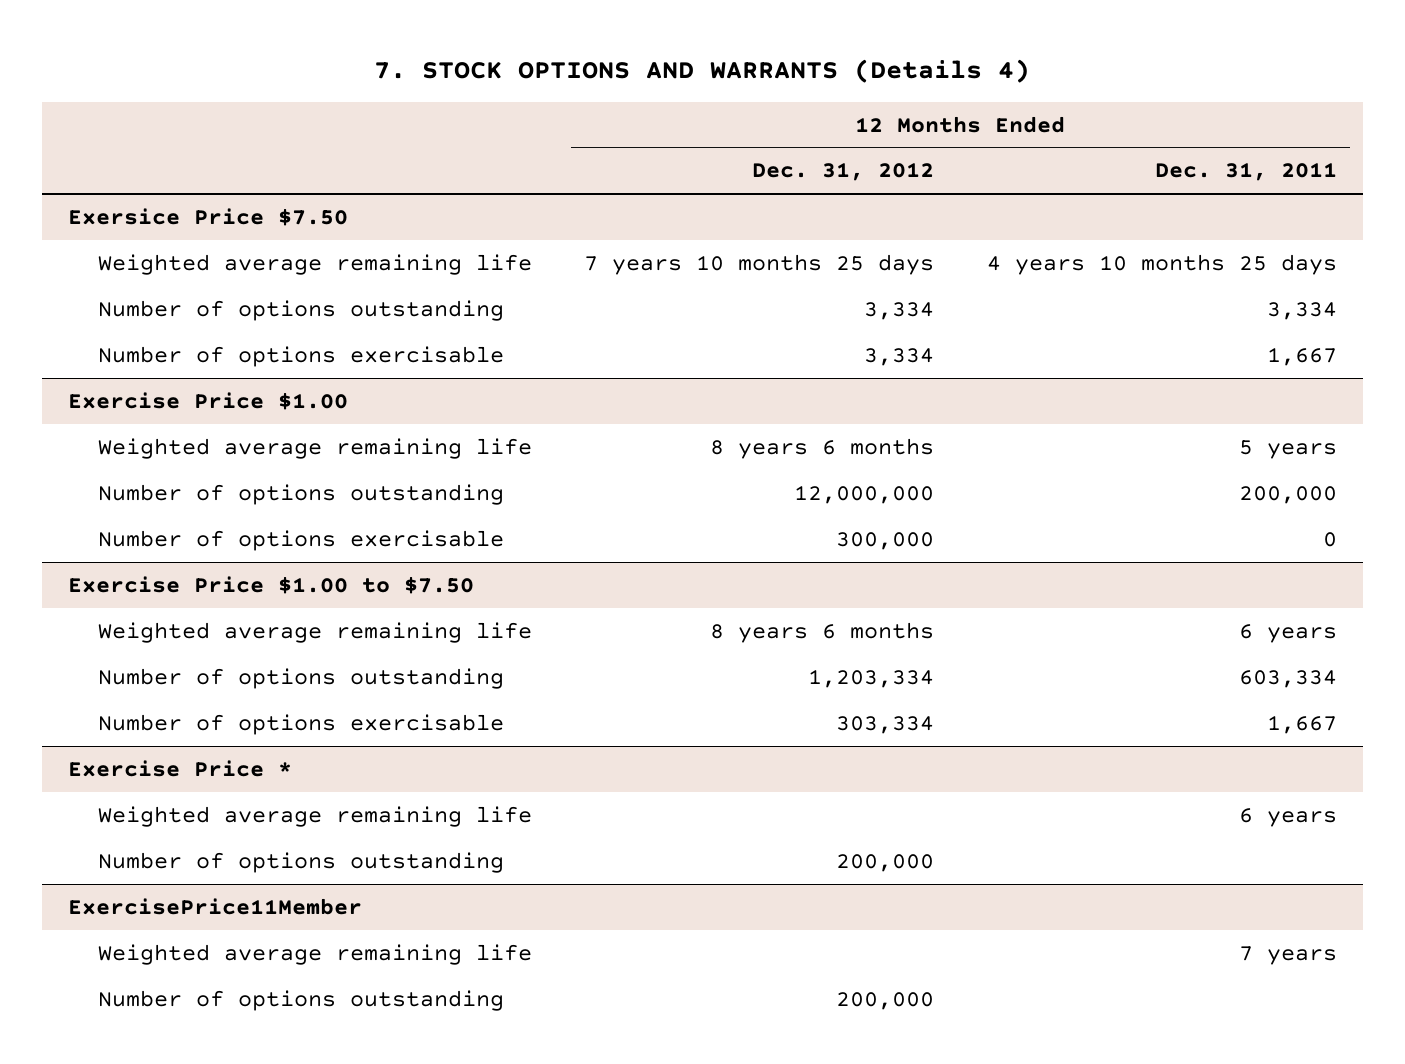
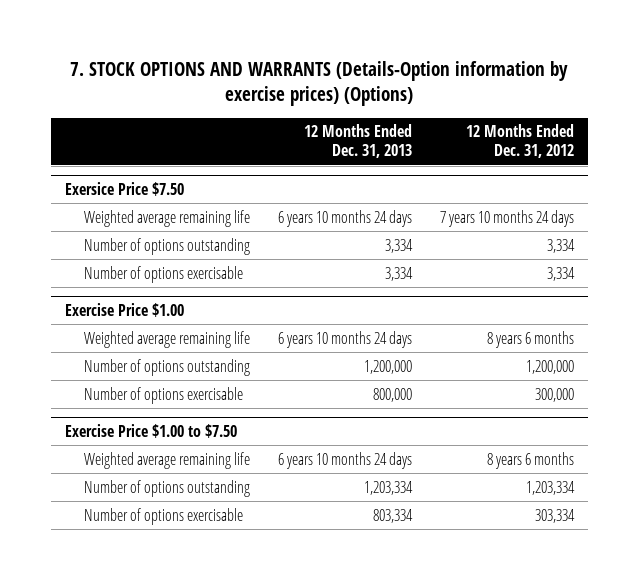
[374,59,1031,84] 7. STOCK OPTIONS AND WARRANTS (Details 4) -> [70,61,569,107] 7. STOCK OPTIONS AND WARRANTS (Details-Option information by exercise prices) (Options)
[1154,162,1337,182] Dec. 31, 2011 -> none
none -> [303,124,412,159] 12 Months Ended Dec. 31, 2013
[584,253,935,275] 7 years 10 months 25 days -> [439,209,574,227] 7 years 10 months 24 days
[794,484,935,504] 12,000,000 -> [525,359,574,374] 1,200,000
[67,759,292,777] Exercise Price * -> none
[97,805,532,827] Weighted average remaining life -> none
[97,851,504,873] Number of options outstanding -> none
[67,897,362,915] ExercisePrice11Member -> none
[97,943,532,965] Weighted average remaining life -> none
[97,989,504,1011] Number of options outstanding -> none

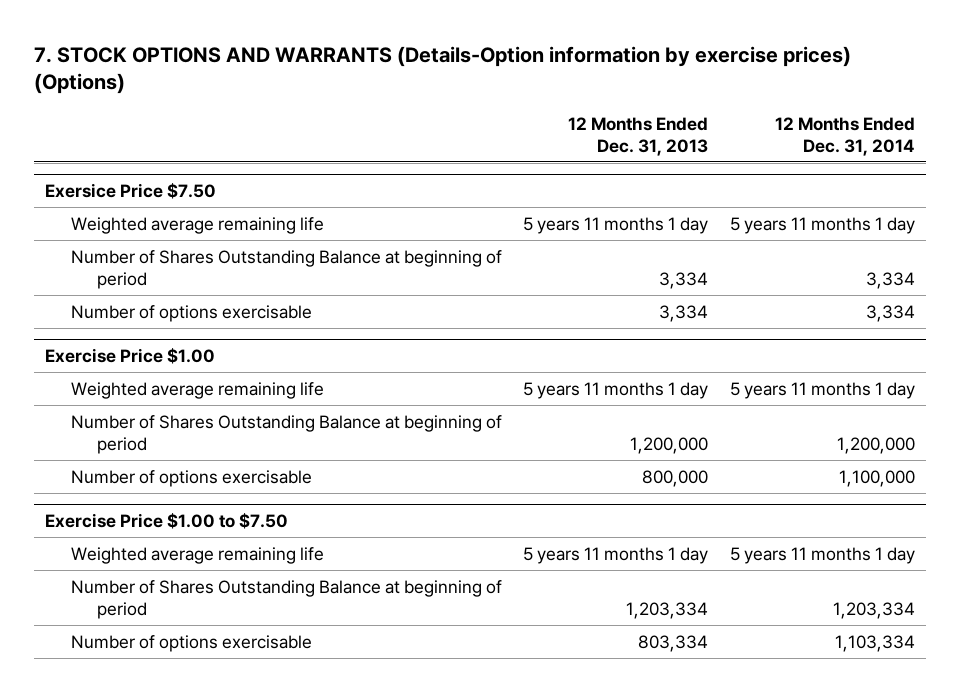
[465,124,574,159] 12 Months Ended Dec. 31, 2012 -> none
none -> [775,116,916,156] 12 Months Ended Dec. 31, 2014
[277,209,412,227] 6 years 10 months 24 days -> [523,216,709,234] 5 years 11 months 1 day
[83,237,250,255] Number of options outstanding -> [70,249,502,289] Number of Shares Outstanding Balance at beginning of period
[277,330,412,348] 6 years 10 months 24 days -> [523,381,709,399] 5 years 11 months 1 day
[83,358,250,376] Number of options outstanding -> [70,414,502,454] Number of Shares Outstanding Balance at beginning of period
[277,451,412,469] 6 years 10 months 24 days -> [523,546,709,564] 5 years 11 months 1 day
[83,479,250,497] Number of options outstanding -> [70,579,502,619] Number of Shares Outstanding Balance at beginning of period

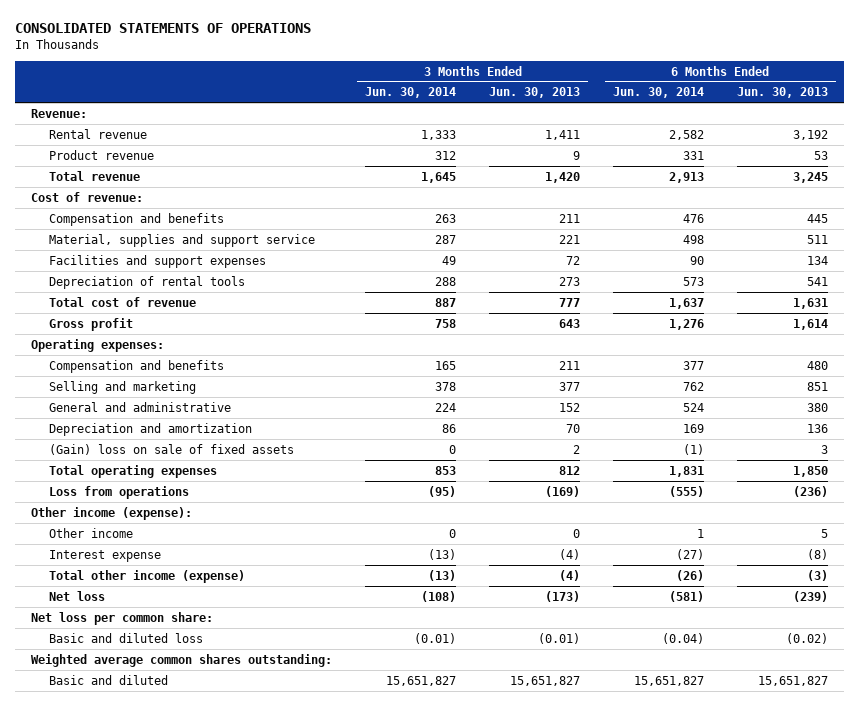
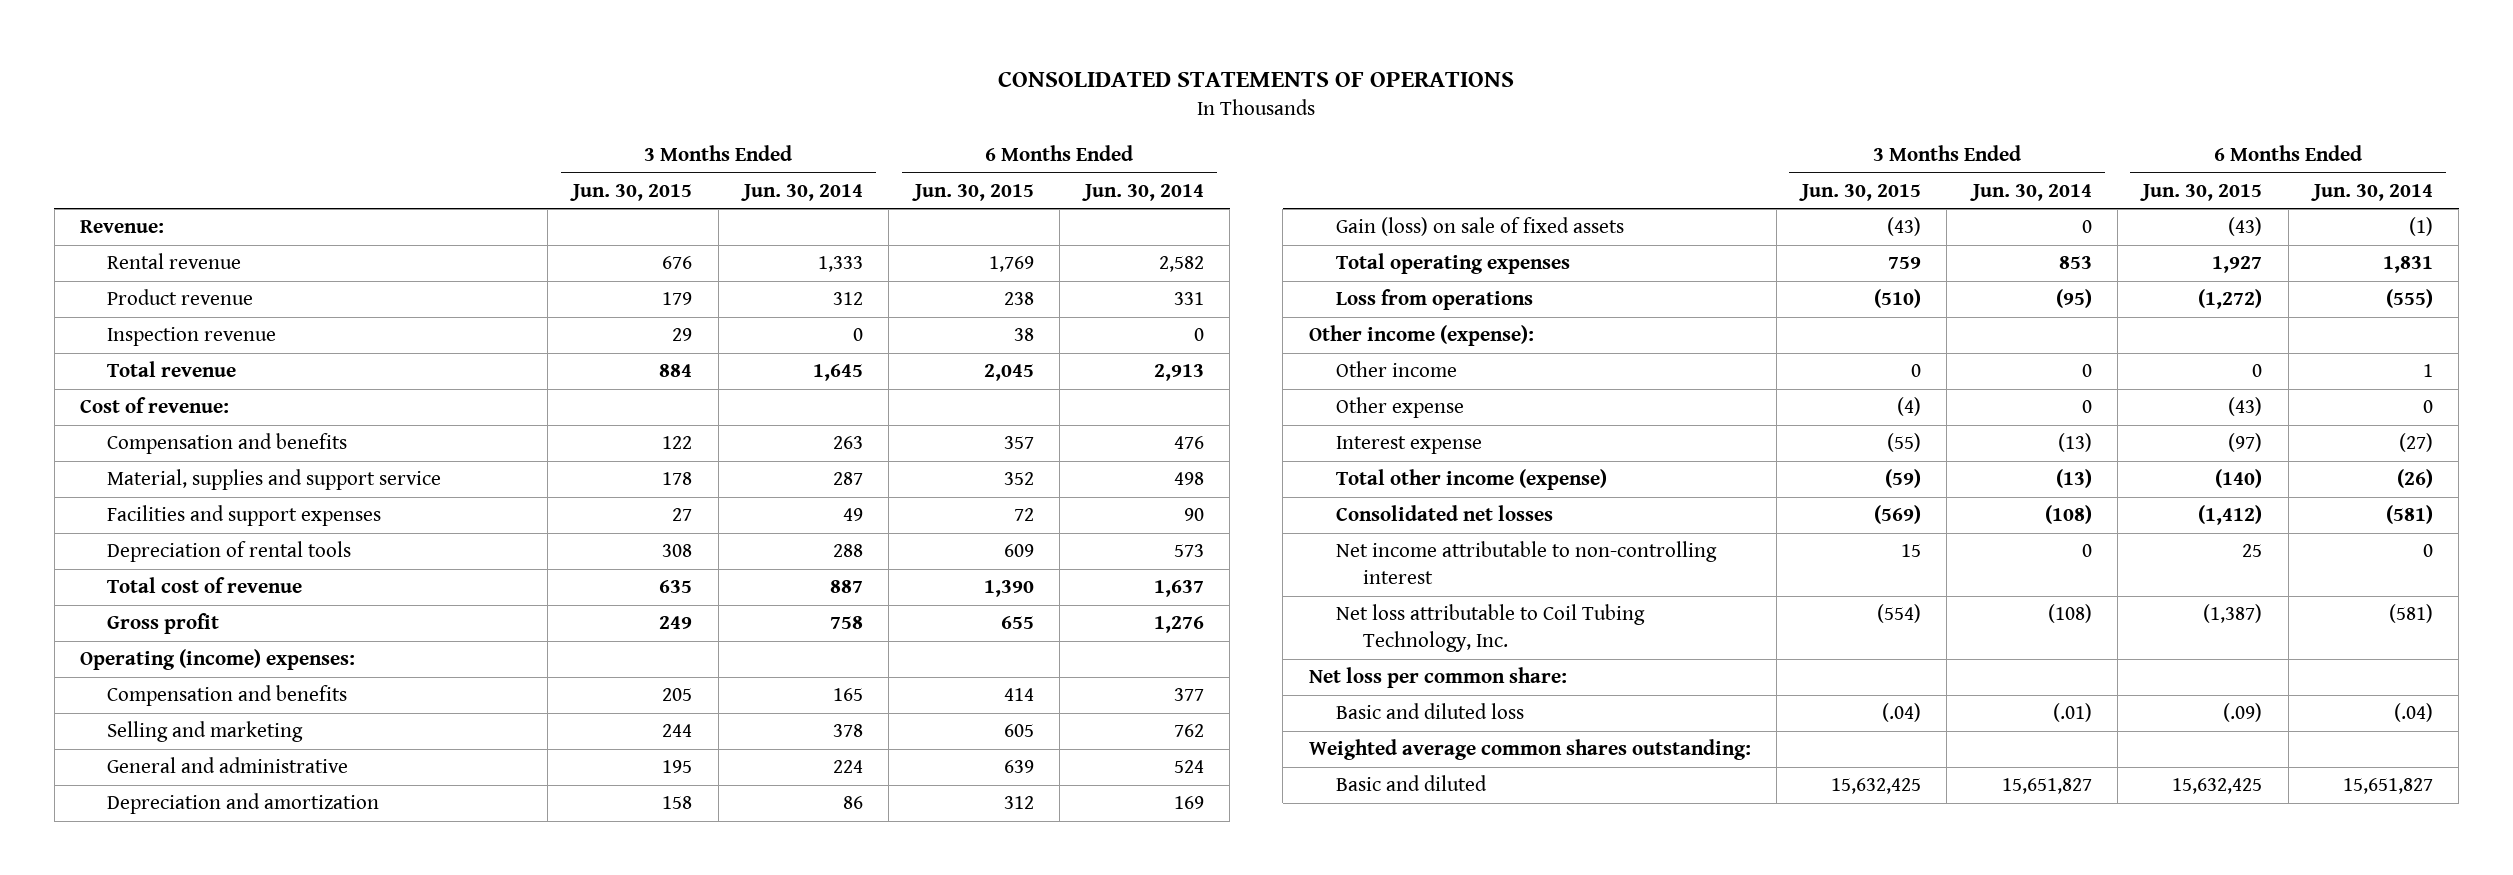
[489,87,581,99] Jun. 30, 2013 -> none
[736,87,828,99] Jun. 30, 2013 -> none
none -> [570,183,693,201] Jun. 30, 2015
none -> [911,183,1034,201] Jun. 30, 2015
none -> [107,327,277,347] Inspection revenue
[31,338,165,352] Operating expenses: -> [79,649,355,671] Operating (income) expenses:
[48,443,294,455] (Gain) loss on sale of fixed assets -> [1335,217,1624,237] Gain (loss) on sale of fixed assets
none -> [1335,397,1464,419] Other expense
[48,590,105,601] Net loss -> [1335,505,1553,522] Consolidated net losses
none -> [1335,541,1717,585] Net income attributable to non-controlling interest
none -> [1335,604,1645,653] Net loss attributable to Coil Tubing Technology, Inc.
[414,632,457,644] (0.01) -> [2052,703,2092,723] (.01)
[661,632,704,644] (0.04) -> [2393,703,2433,723] (.04)

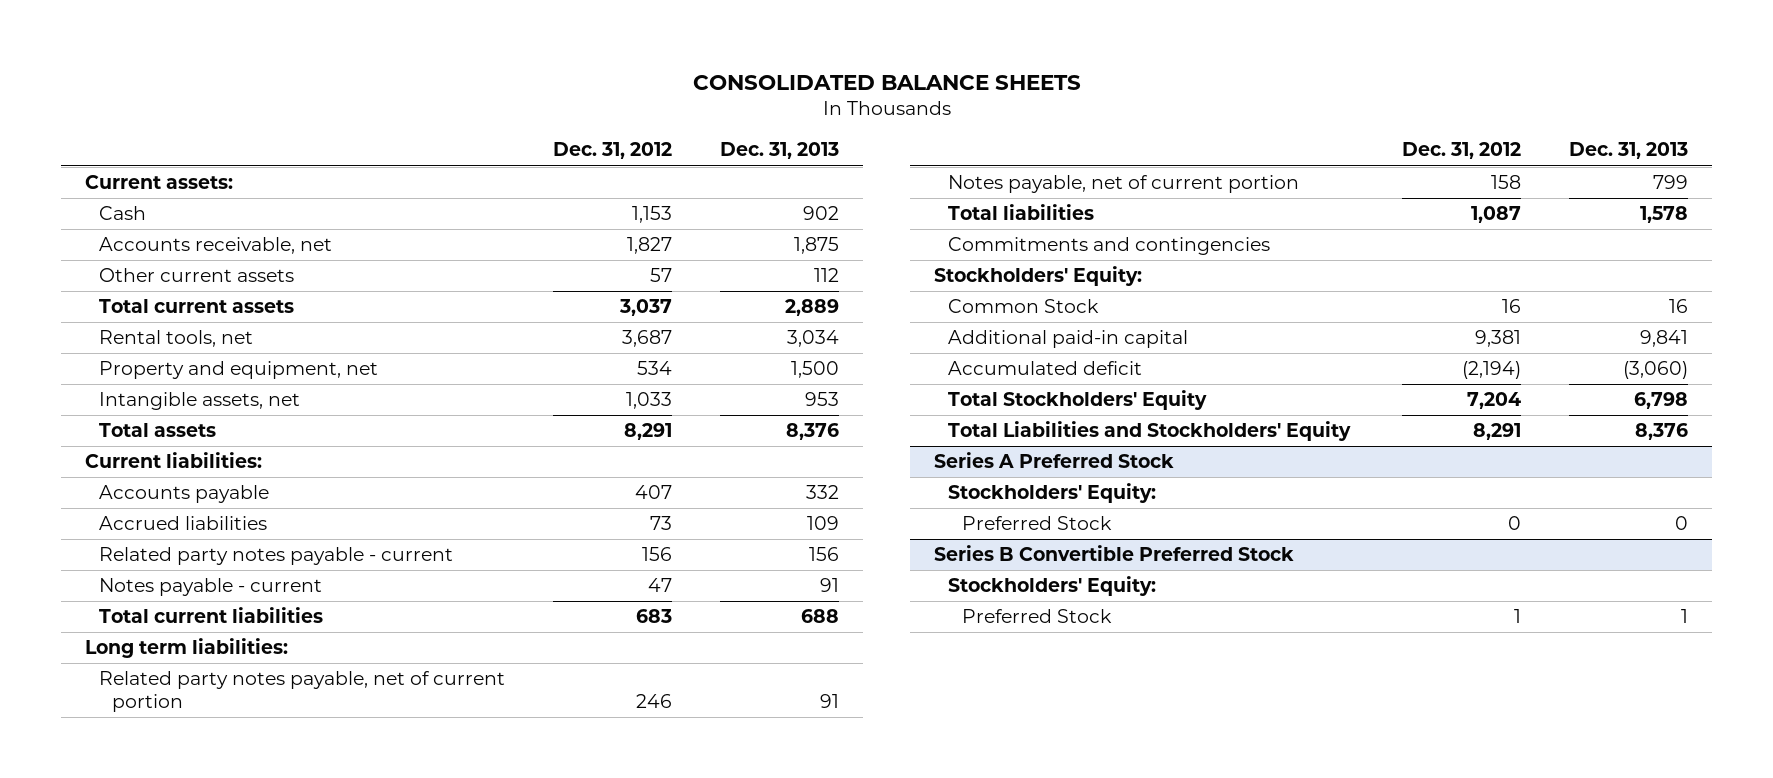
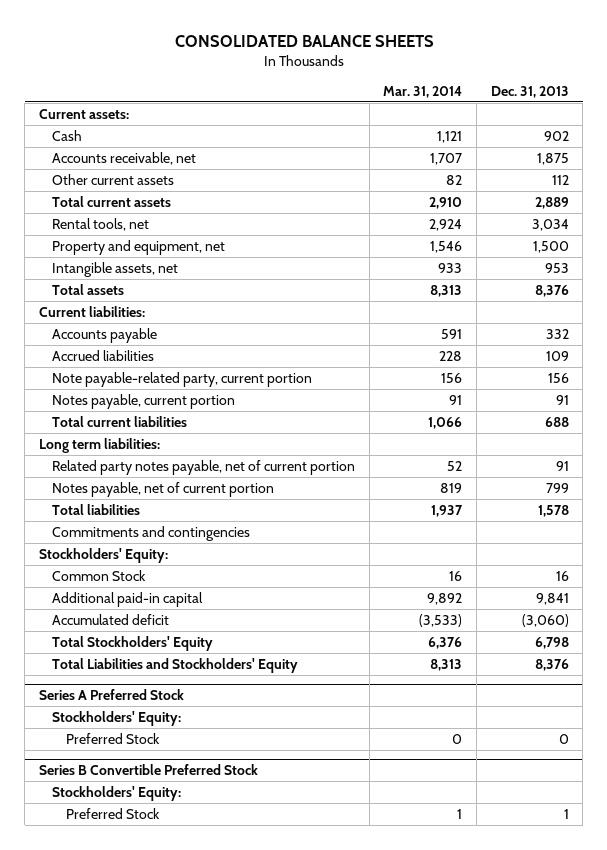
[552,142,672,160] Dec. 31, 2012 -> none
none -> [383,85,463,98] Mar. 31, 2014
[98,547,453,566] Related party notes payable - current -> [52,371,313,387] Note payable-related party, current portion
[98,578,322,597] Notes payable - current -> [52,393,236,409] Notes payable, current portion

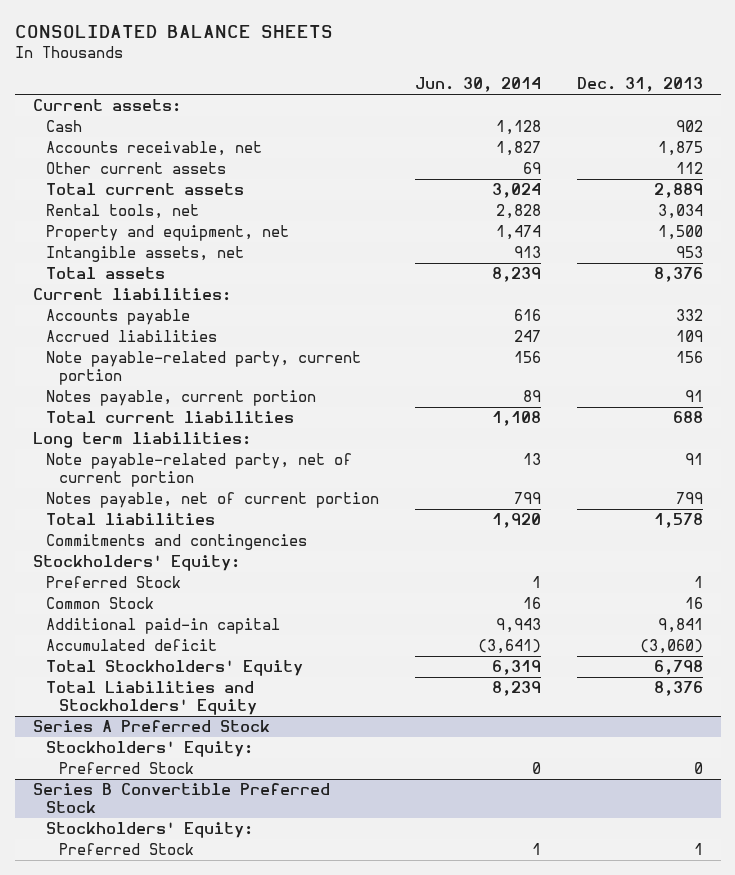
[383,85,463,98] Mar. 31, 2014 -> none
none -> [414,77,541,93] Jun. 30, 2014
[52,459,356,475] Related party notes payable, net of current portion -> [45,453,352,487] Note payable-related party, net of current portion
none -> [45,576,181,589] Preferred Stock

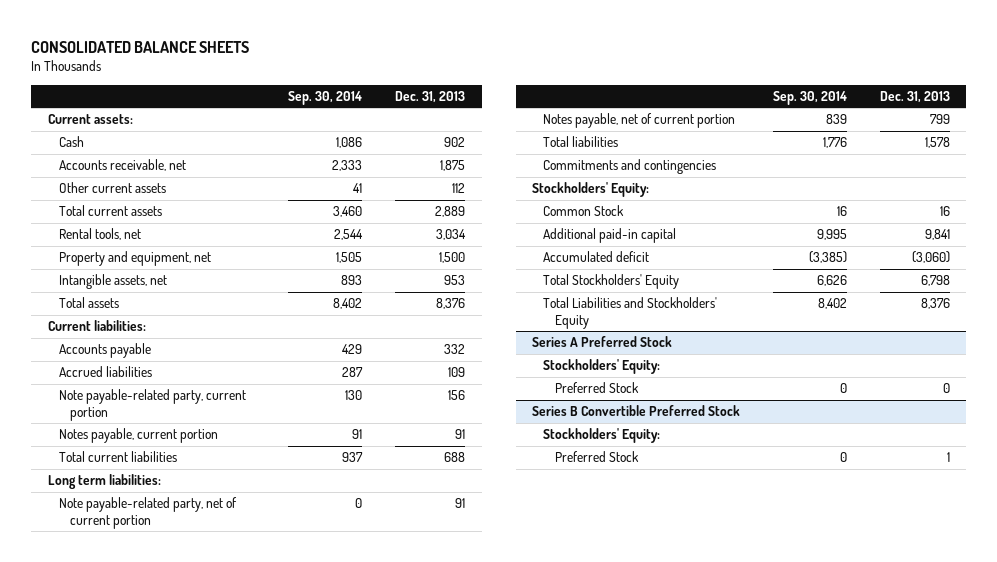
[414,77,541,93] Jun. 30, 2014 -> none
none -> [288,91,363,106] Sep. 30, 2014
[45,576,181,589] Preferred Stock -> none

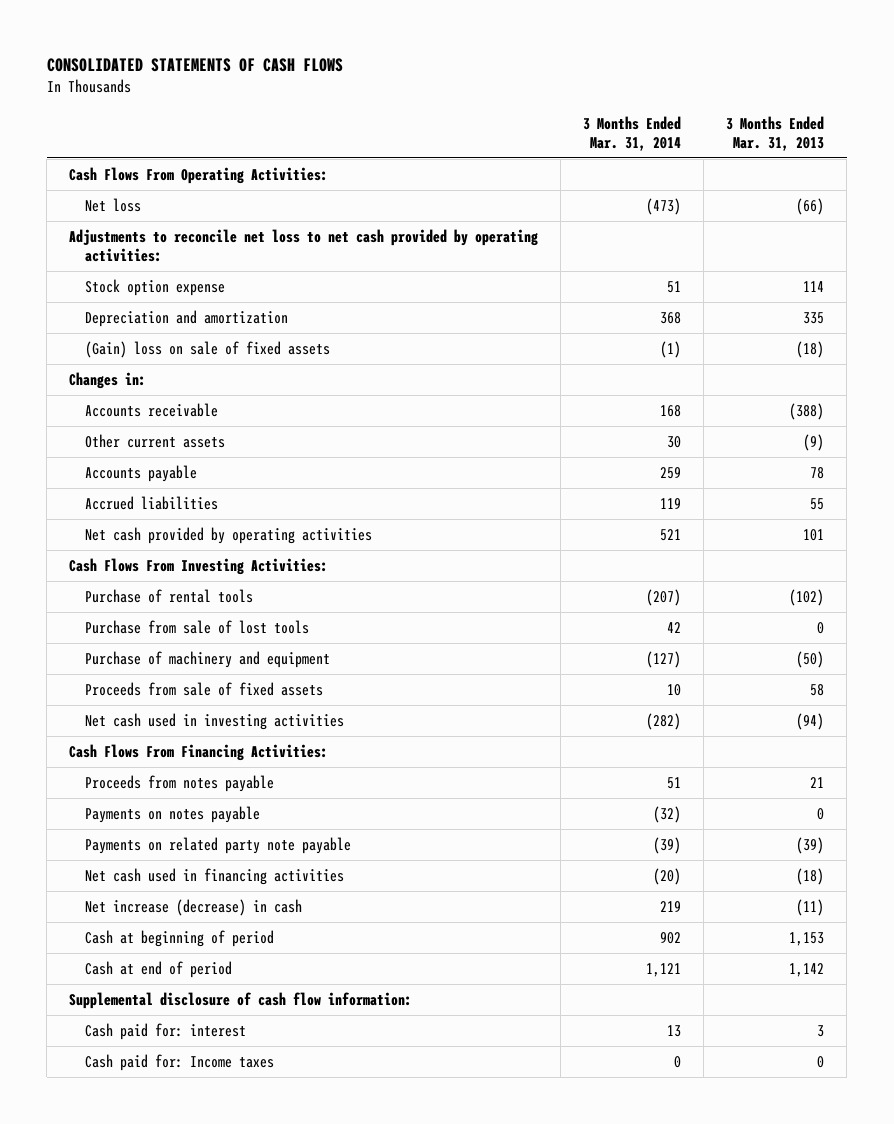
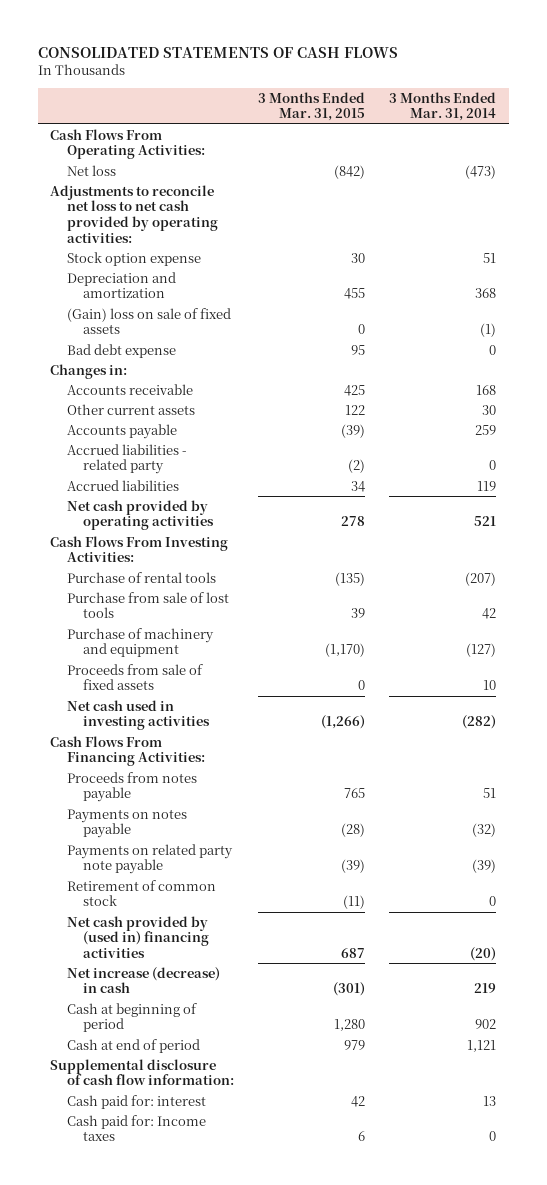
[726,115,825,151] 3 Months Ended Mar. 31, 2013 -> none
none -> [258,91,366,122] 3 Months Ended Mar. 31, 2015
none -> [66,343,176,358] Bad debt expense
none -> [66,443,187,475] Accrued liabilities - related party
none -> [66,879,216,907] Retirement of common stock
[85,867,345,885] Net cash used in financing activities -> [66,915,209,959] Net cash provided by (used in) financing activities

